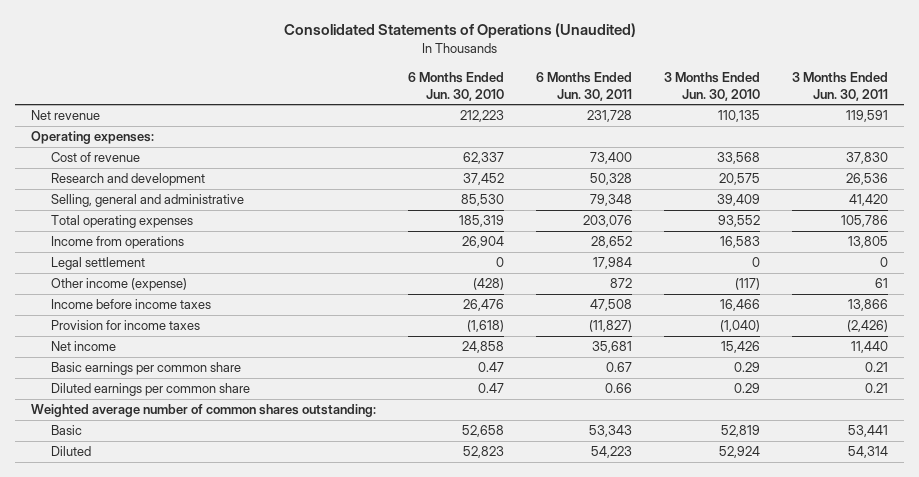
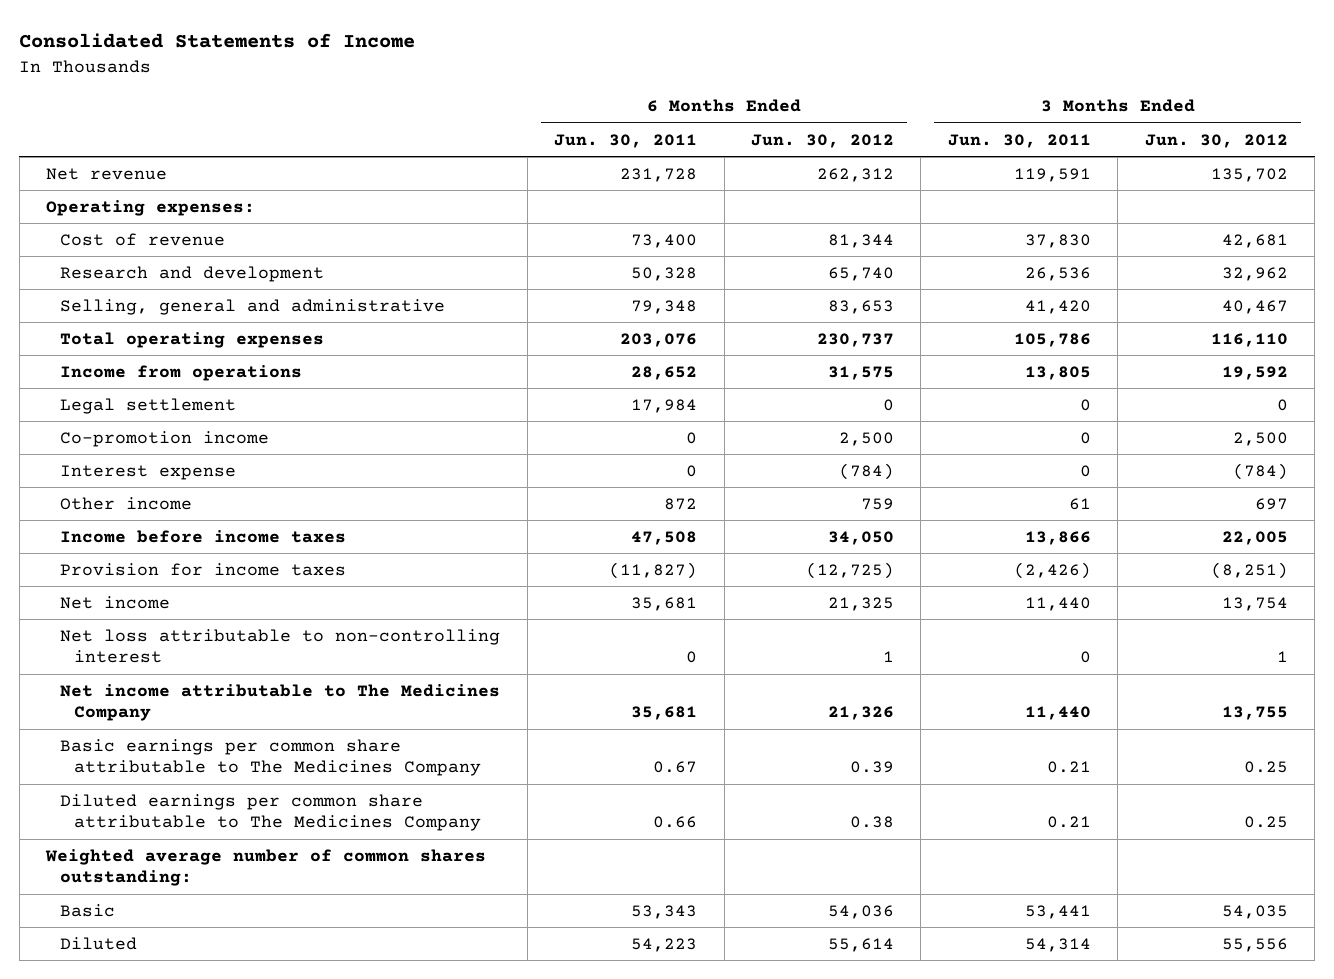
[283,23,636,39] Consolidated Statements of Operations (Unaudited) -> [19,33,416,49] Consolidated Statements of Income
[408,71,505,101] 6 Months Ended Jun. 30, 2010 -> none
[664,71,761,101] 3 Months Ended Jun. 30, 2010 -> none
none -> [750,133,894,148] Jun. 30, 2012
none -> [1144,133,1288,148] Jun. 30, 2012
none -> [60,430,270,447] Co-promotion income
none -> [60,464,237,480] Interest expense
[50,278,187,292] Other income (expense) -> [60,496,193,510] Other income
none -> [60,628,501,664] Net loss attributable to non-controlling interest
none -> [60,683,501,722] Net income attributable to The Medicines Company
[50,362,241,376] Basic earnings per common share -> [60,738,482,777] Basic earnings per common share attributable to The Medicines Company
[50,383,250,397] Diluted earnings per common share -> [60,793,482,832] Diluted earnings per common share attributable to The Medicines Company

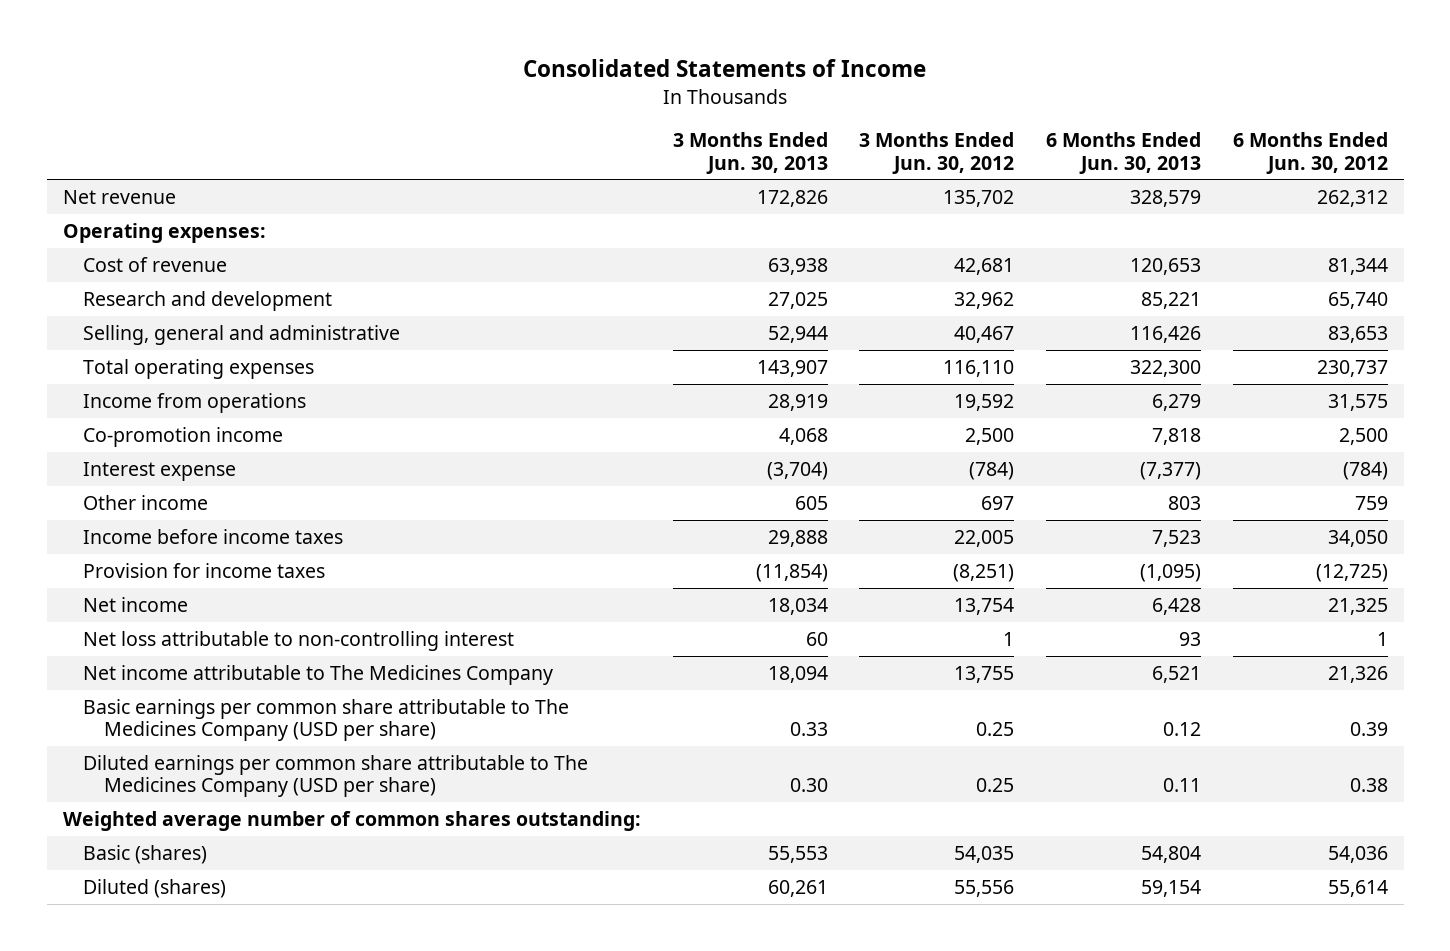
[554,133,698,148] Jun. 30, 2011 -> none
[947,133,1091,148] Jun. 30, 2011 -> none
none -> [672,132,828,174] 3 Months Ended Jun. 30, 2013
none -> [1045,132,1201,174] 6 Months Ended Jun. 30, 2013
[60,397,237,414] Legal settlement -> none
[60,738,482,777] Basic earnings per common share attributable to The Medicines Company -> [83,698,570,742] Basic earnings per common share attributable to The Medicines Company (USD per share)
[60,793,482,832] Diluted earnings per common share attributable to The Medicines Company -> [83,754,589,798] Diluted earnings per common share attributable to The Medicines Company (USD per share)
[60,903,116,917] Basic -> [83,844,208,864] Basic (shares)
[60,936,138,950] Diluted -> [83,878,227,898] Diluted (shares)

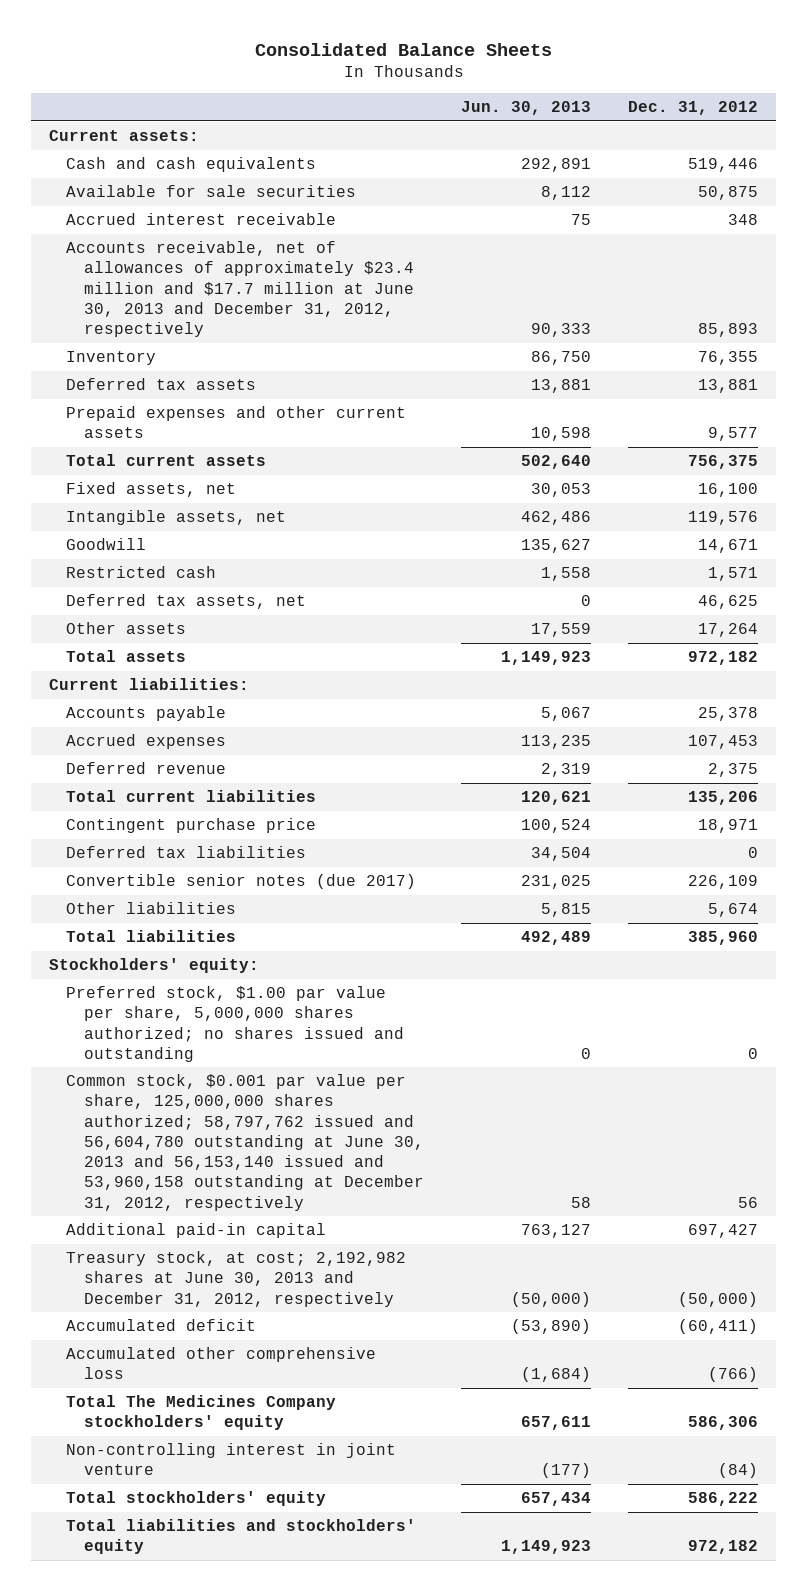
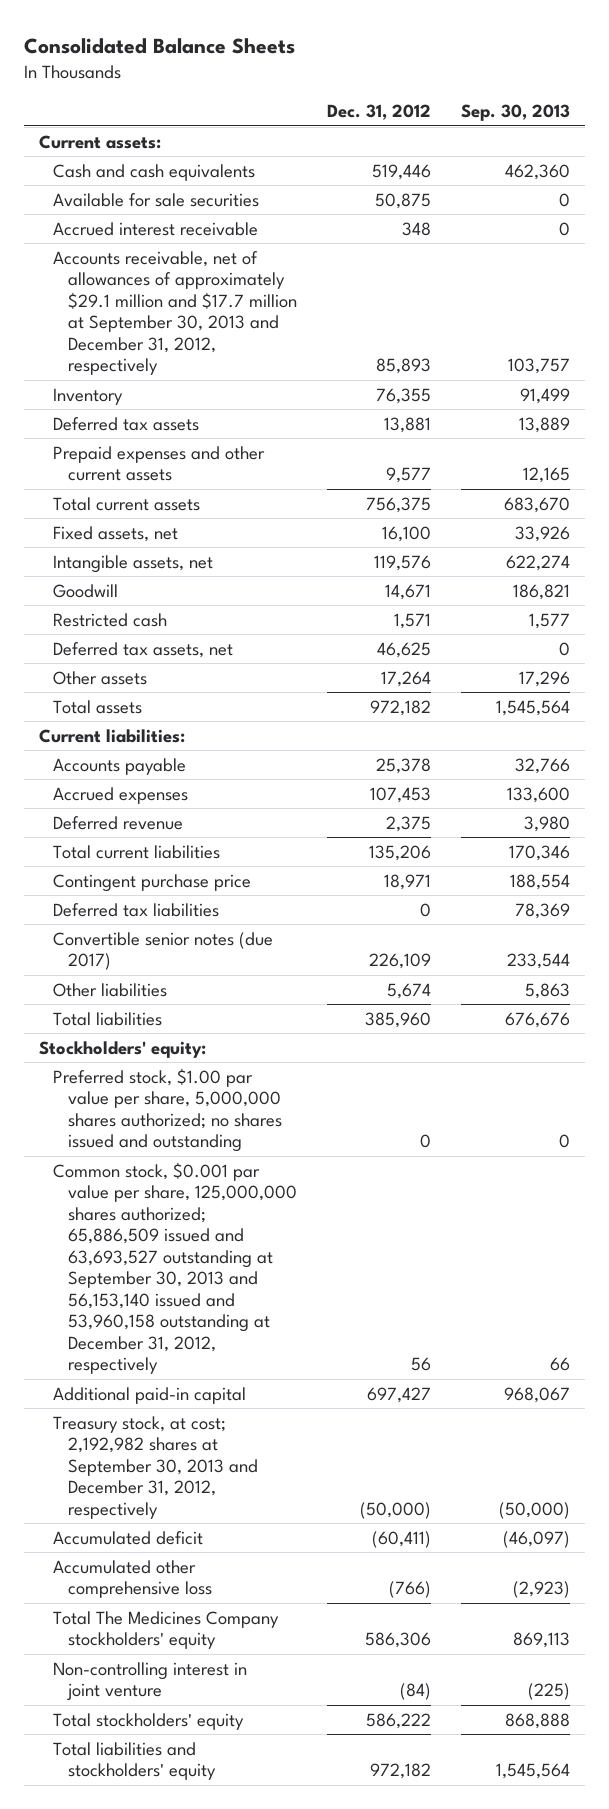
[460,101,591,116] Jun. 30, 2013 -> none
none -> [460,104,570,122] Sep. 30, 2013
[66,241,414,338] Accounts receivable, net of allowances of approximately $23.4 million and $17.7 million at June 30, 2013 and December 31, 2012, respectively -> [53,250,297,376] Accounts receivable, net of allowances of approximately $29.1 million and $17.7 million at September 30, 2013 and December 31, 2012, respectively
[66,1074,424,1211] Common stock, $0.001 par value per share, 125,000,000 shares authorized; 58,797,762 issued and 56,604,780 outstanding at June 30, 2013 and 56,153,140 issued and 53,960,158 outstanding at December 31, 2012, respectively -> [53,1161,297,1375] Common stock, $0.001 par value per share, 125,000,000 shares authorized; 65,886,509 issued and 63,693,527 outstanding at September 30, 2013 and 56,153,140 issued and 53,960,158 outstanding at December 31, 2012, respectively
[66,1251,407,1307] Treasury stock, at cost; 2,192,982 shares at June 30, 2013 and December 31, 2012, respectively -> [53,1415,258,1519] Treasury stock, at cost; 2,192,982 shares at September 30, 2013 and December 31, 2012, respectively

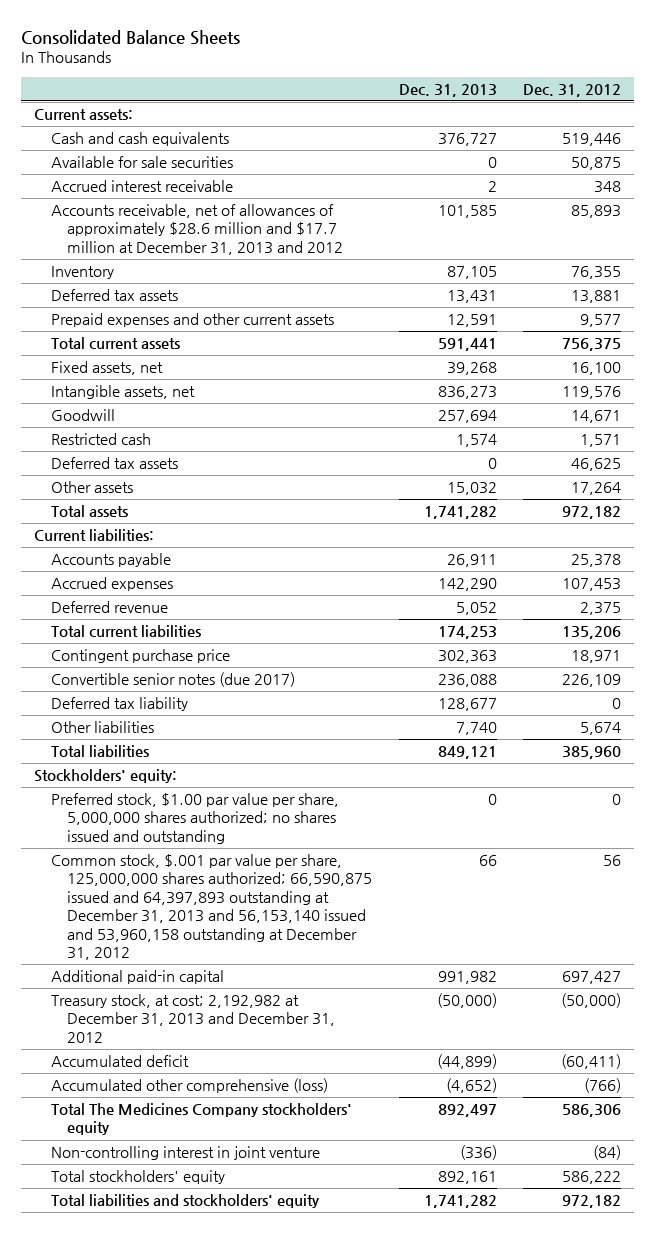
[460,104,570,122] Sep. 30, 2013 -> none
none -> [398,83,497,97] Dec. 31, 2013
[53,250,297,376] Accounts receivable, net of allowances of approximately $29.1 million and $17.7 million at September 30, 2013 and December 31, 2012, respectively -> [50,204,344,255] Accounts receivable, net of allowances of approximately $28.6 million and $17.7 million at December 31, 2013 and 2012
[53,641,234,658] Deferred tax assets, net -> [50,457,178,470] Deferred tax assets
[53,902,220,917] Deferred tax liabilities -> none
none -> [50,697,188,712] Deferred tax liability
[53,1161,297,1375] Common stock, $0.001 par value per share, 125,000,000 shares authorized; 65,886,509 issued and 63,693,527 outstanding at September 30, 2013 and 56,153,140 issued and 53,960,158 outstanding at December 31, 2012, respectively -> [50,854,373,960] Common stock, $.001 par value per share, 125,000,000 shares authorized; 66,590,875 issued and 64,397,893 outstanding at December 31, 2013 and 56,153,140 issued and 53,960,158 outstanding at December 31, 2012
[53,1415,258,1519] Treasury stock, at cost; 2,192,982 shares at September 30, 2013 and December 31, 2012, respectively -> [50,994,336,1043] Treasury stock, at cost; 2,192,982 at December 31, 2013 and December 31, 2012
[53,1559,212,1599] Accumulated other comprehensive loss -> [50,1078,328,1094] Accumulated other comprehensive (loss)

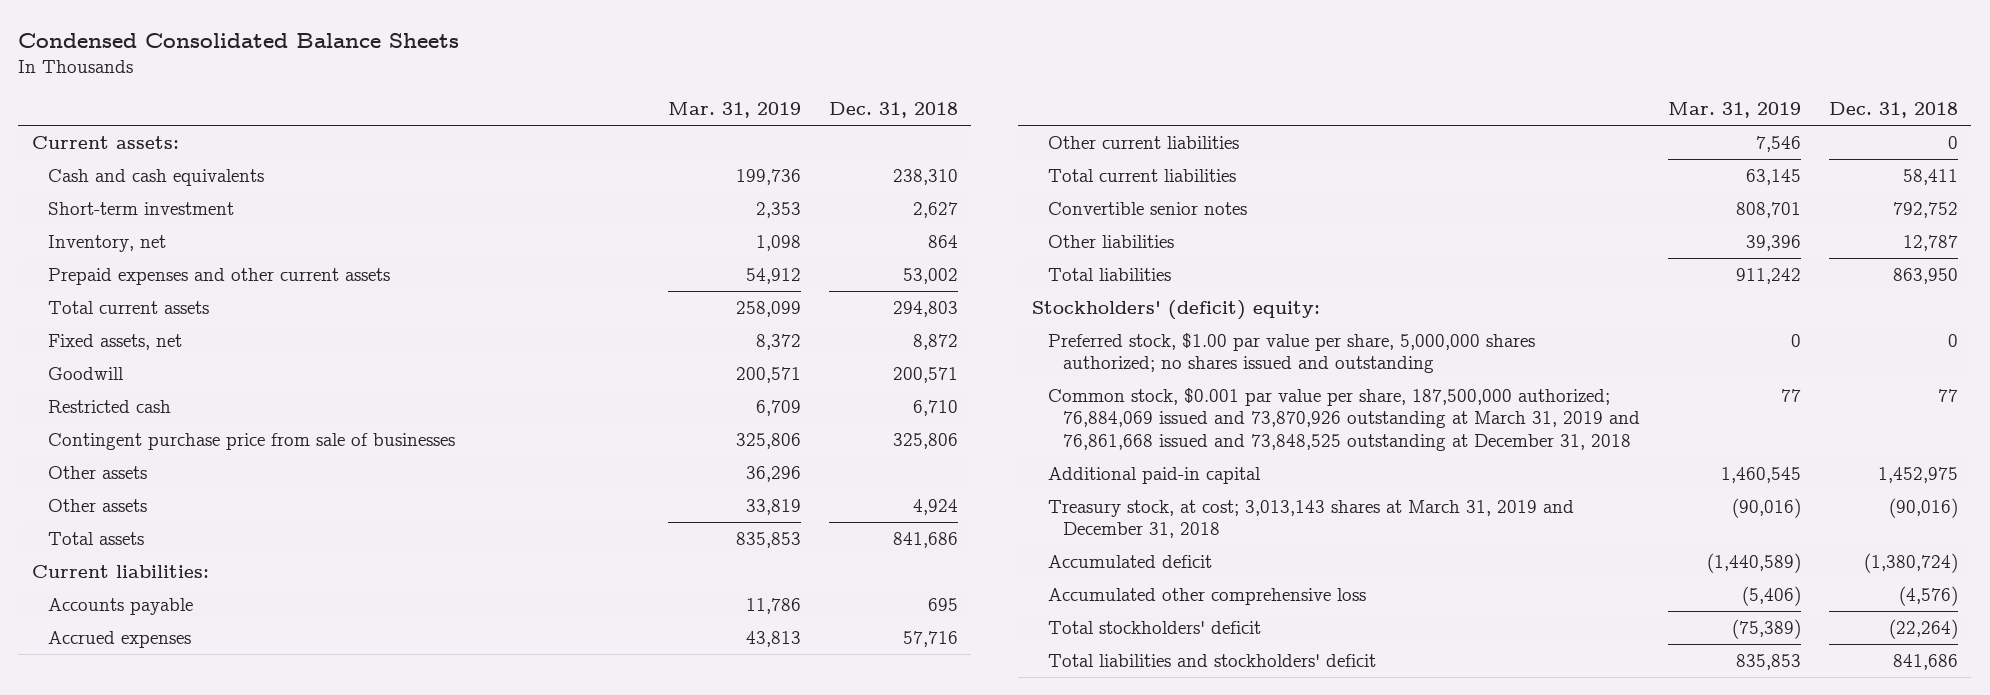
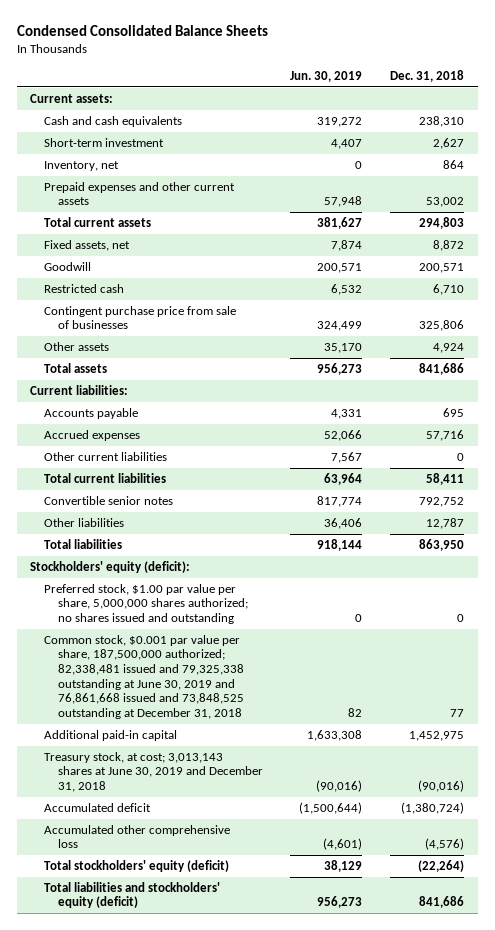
[667,101,801,118] Mar. 31, 2019 -> none
none -> [290,71,363,83] Jun. 30, 2019
[47,466,147,480] Other assets -> none
[1032,300,1321,321] Stockholders' (deficit) equity: -> [30,560,191,573] Stockholders' equity (deficit):
[1047,388,1641,451] Common stock, $0.001 par value per share, 187,500,000 authorized; 76,884,069 issued and 73,870,926 outstanding at March 31, 2019 and 76,861,668 issued and 73,848,525 outstanding at December 31, 2018 -> [44,634,244,720] Common stock, $0.001 par value per share, 187,500,000 authorized; 82,338,481 issued and 79,325,338 outstanding at June 30, 2019 and 76,861,668 issued and 73,848,525 outstanding at December 31, 2018
[1047,500,1574,539] Treasury stock, at cost; 3,013,143 shares at March 31, 2019 and December 31, 2018 -> [44,751,263,793] Treasury stock, at cost; 3,013,143 shares at June 30, 2019 and December 31, 2018
[1047,621,1261,635] Total stockholders' deficit -> [44,859,230,872] Total stockholders' equity (deficit)
[1047,654,1376,668] Total liabilities and stockholders' deficit -> [44,881,221,909] Total liabilities and stockholders' equity (deficit)

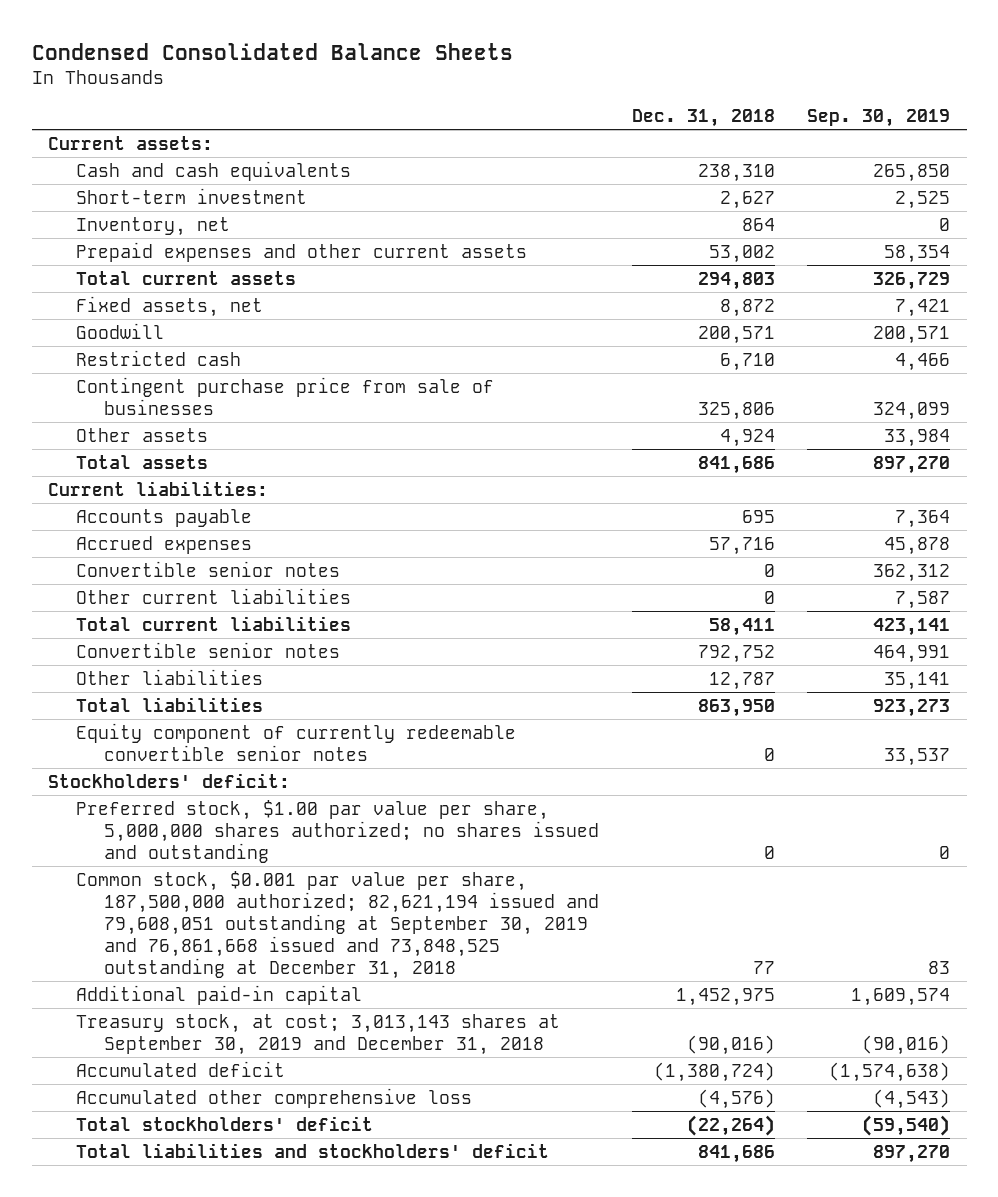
[290,71,363,83] Jun. 30, 2019 -> none
none -> [807,109,951,128] Sep. 30, 2019
none -> [75,560,340,577] Convertible senior notes
none -> [75,722,516,761] Equity component of currently redeemable convertible senior notes
[30,560,191,573] Stockholders' equity (deficit): -> [48,772,291,788] Stockholders' deficit:
[44,634,244,720] Common stock, $0.001 par value per share, 187,500,000 authorized; 82,338,481 issued and 79,325,338 outstanding at June 30, 2019 and 76,861,668 issued and 73,848,525 outstanding at December 31, 2018 -> [75,870,599,979] Common stock, $0.001 par value per share, 187,500,000 authorized; 82,621,194 issued and 79,608,051 outstanding at September 30, 2019 and 76,861,668 issued and 73,848,525 outstanding at December 31, 2018
[44,751,263,793] Treasury stock, at cost; 3,013,143 shares at June 30, 2019 and December 31, 2018 -> [75,1013,560,1055] Treasury stock, at cost; 3,013,143 shares at September 30, 2019 and December 31, 2018
[44,859,230,872] Total stockholders' equity (deficit) -> [75,1115,373,1131] Total stockholders' deficit
[44,881,221,909] Total liabilities and stockholders' equity (deficit) -> [75,1142,549,1158] Total liabilities and stockholders' deficit

